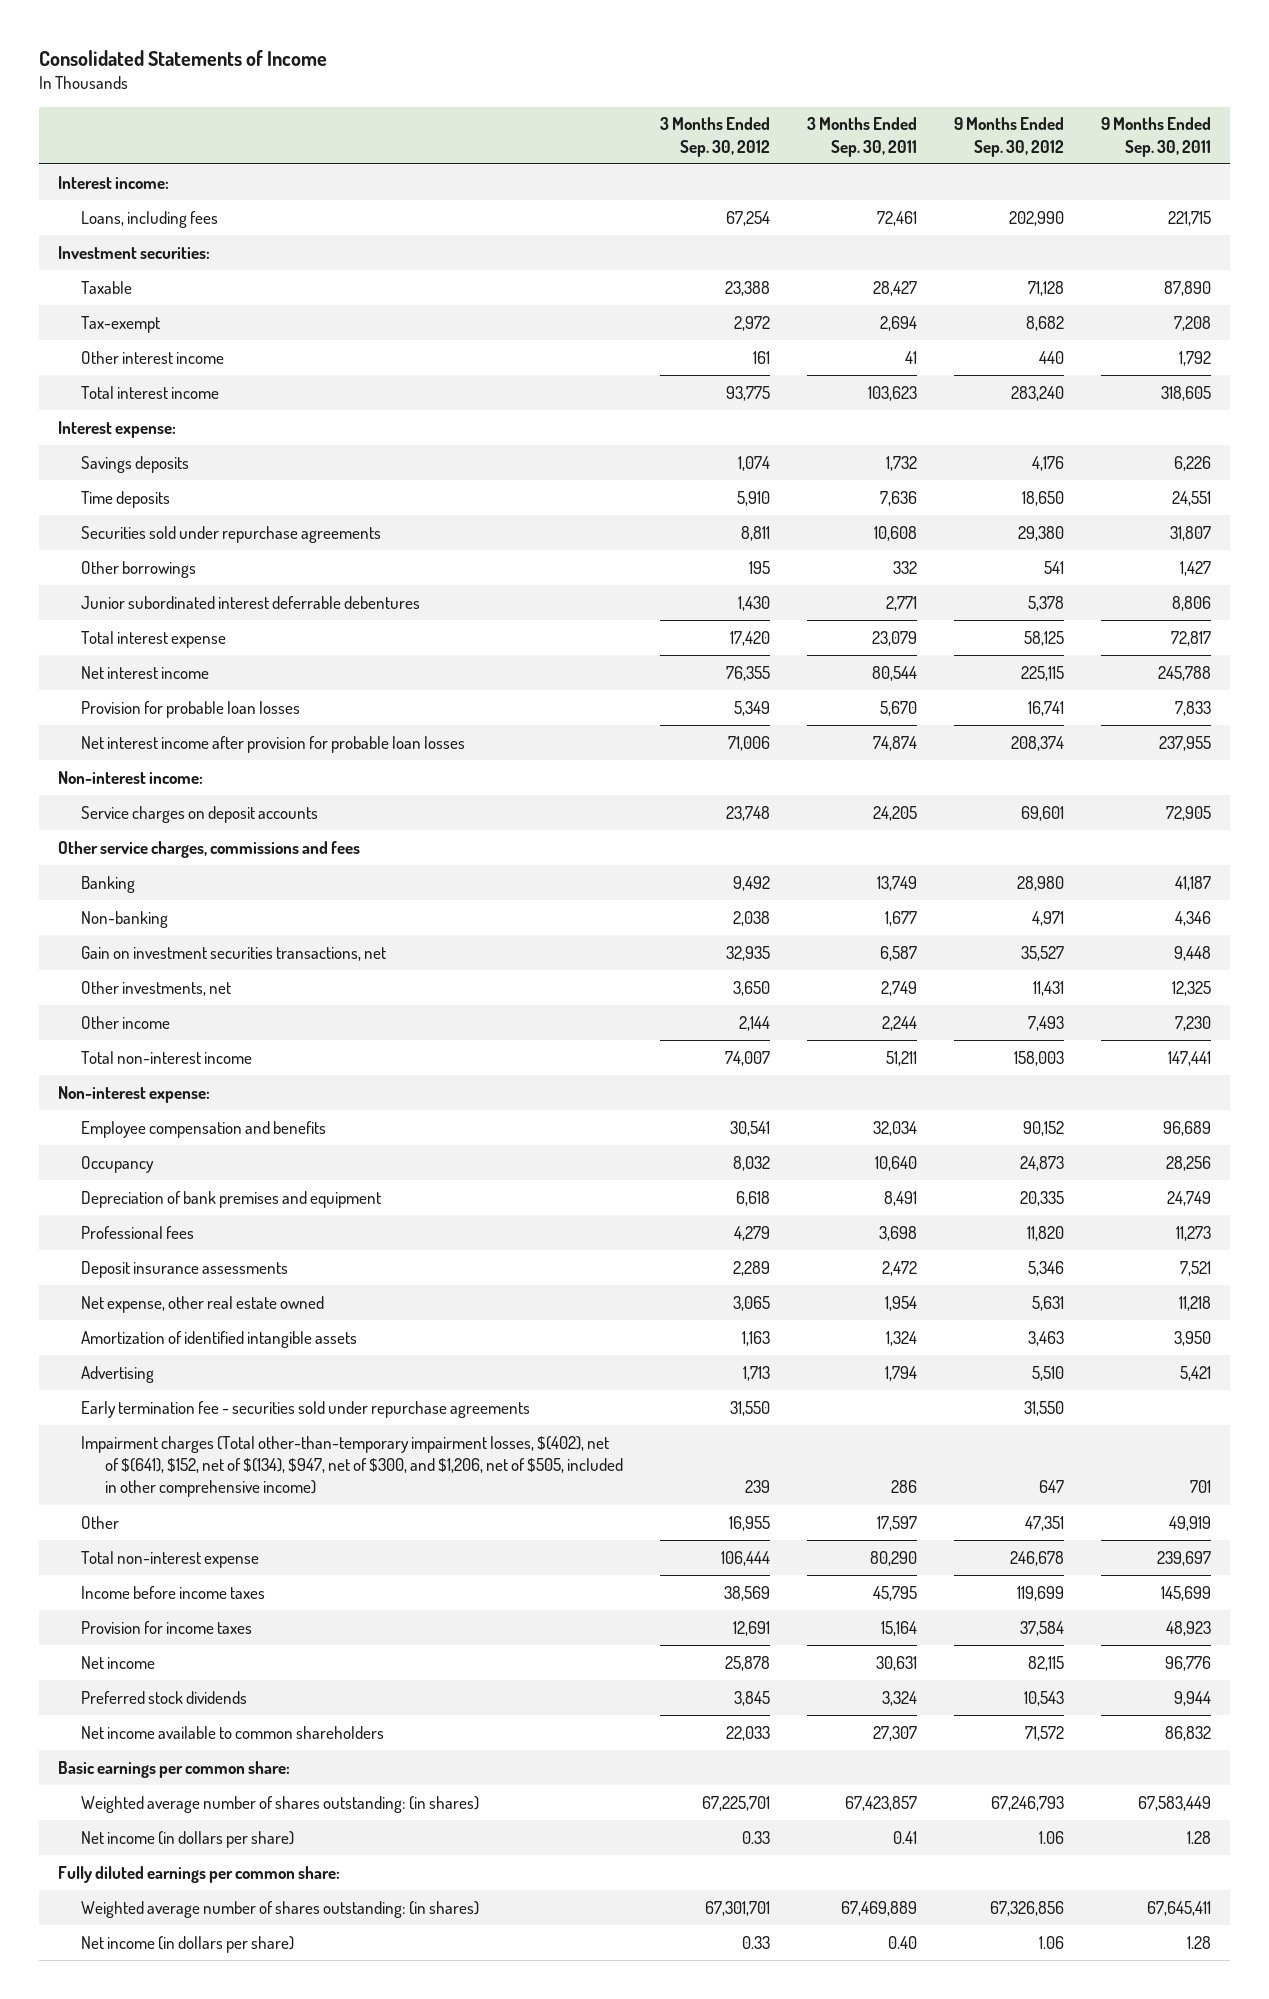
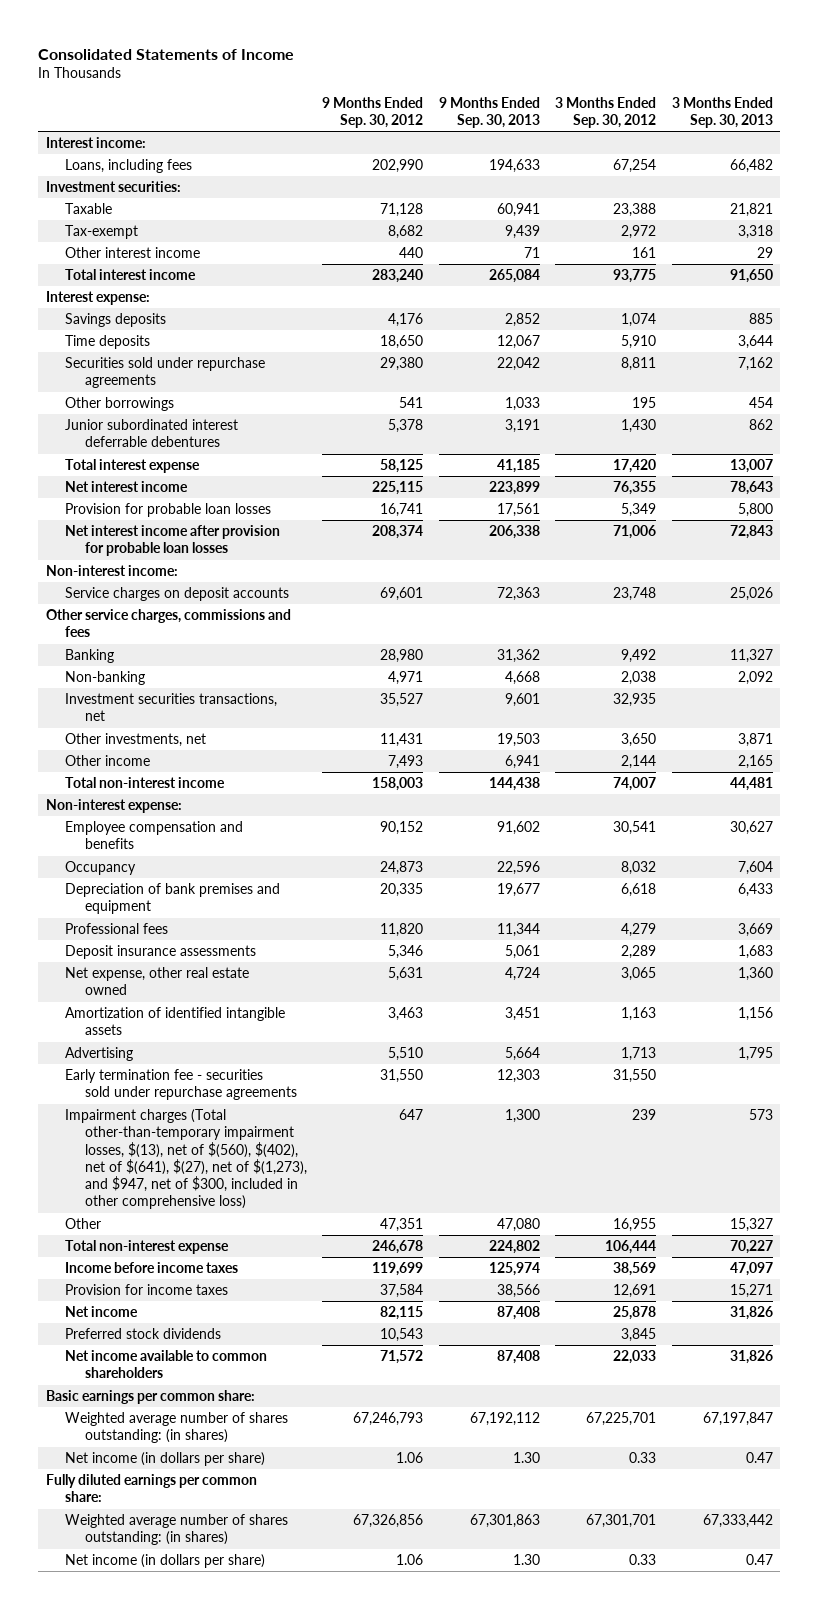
[807,117,918,157] 3 Months Ended Sep. 30, 2011 -> none
[1101,117,1212,157] 9 Months Ended Sep. 30, 2011 -> none
none -> [438,96,540,129] 9 Months Ended Sep. 30, 2013
none -> [671,96,773,129] 3 Months Ended Sep. 30, 2013
[81,945,387,961] Gain on investment securities transactions, net -> [65,693,278,722] Investment securities transactions, net
[81,1435,623,1498] Impairment charges (Total other-than-temporary impairment losses, $(402), net of $(641), $152, net of $(134), $947, net of $300, and $1,206, net of $505, included in other comprehensive income) -> [65,1109,307,1210] Impairment charges (Total other-than-temporary impairment losses, $(13), net of $(560), $(402), net of $(641), $(27), net of $(1,273), and $947, net of $300, included in other comprehensive loss)

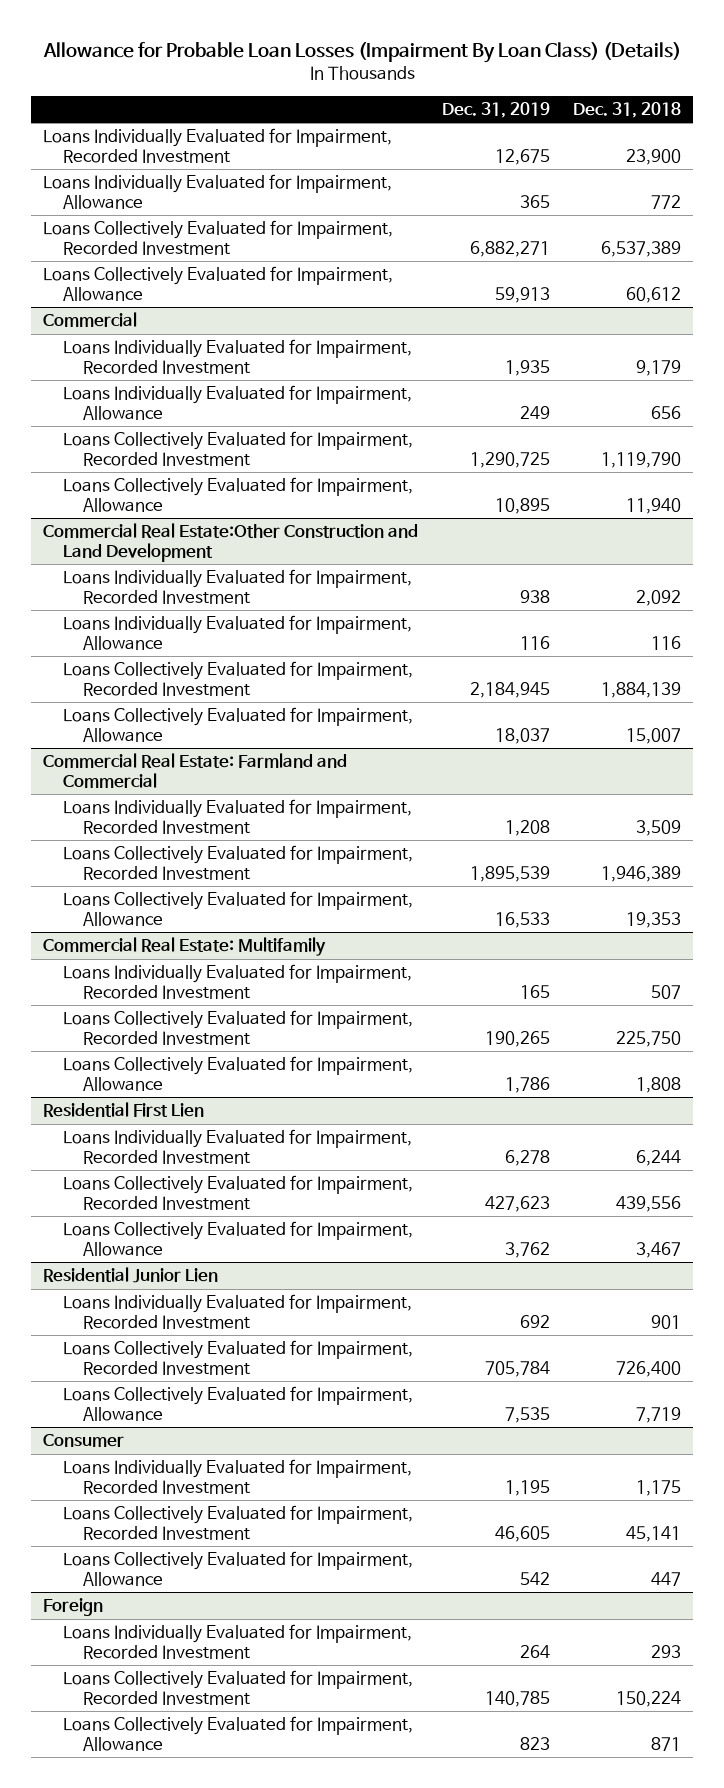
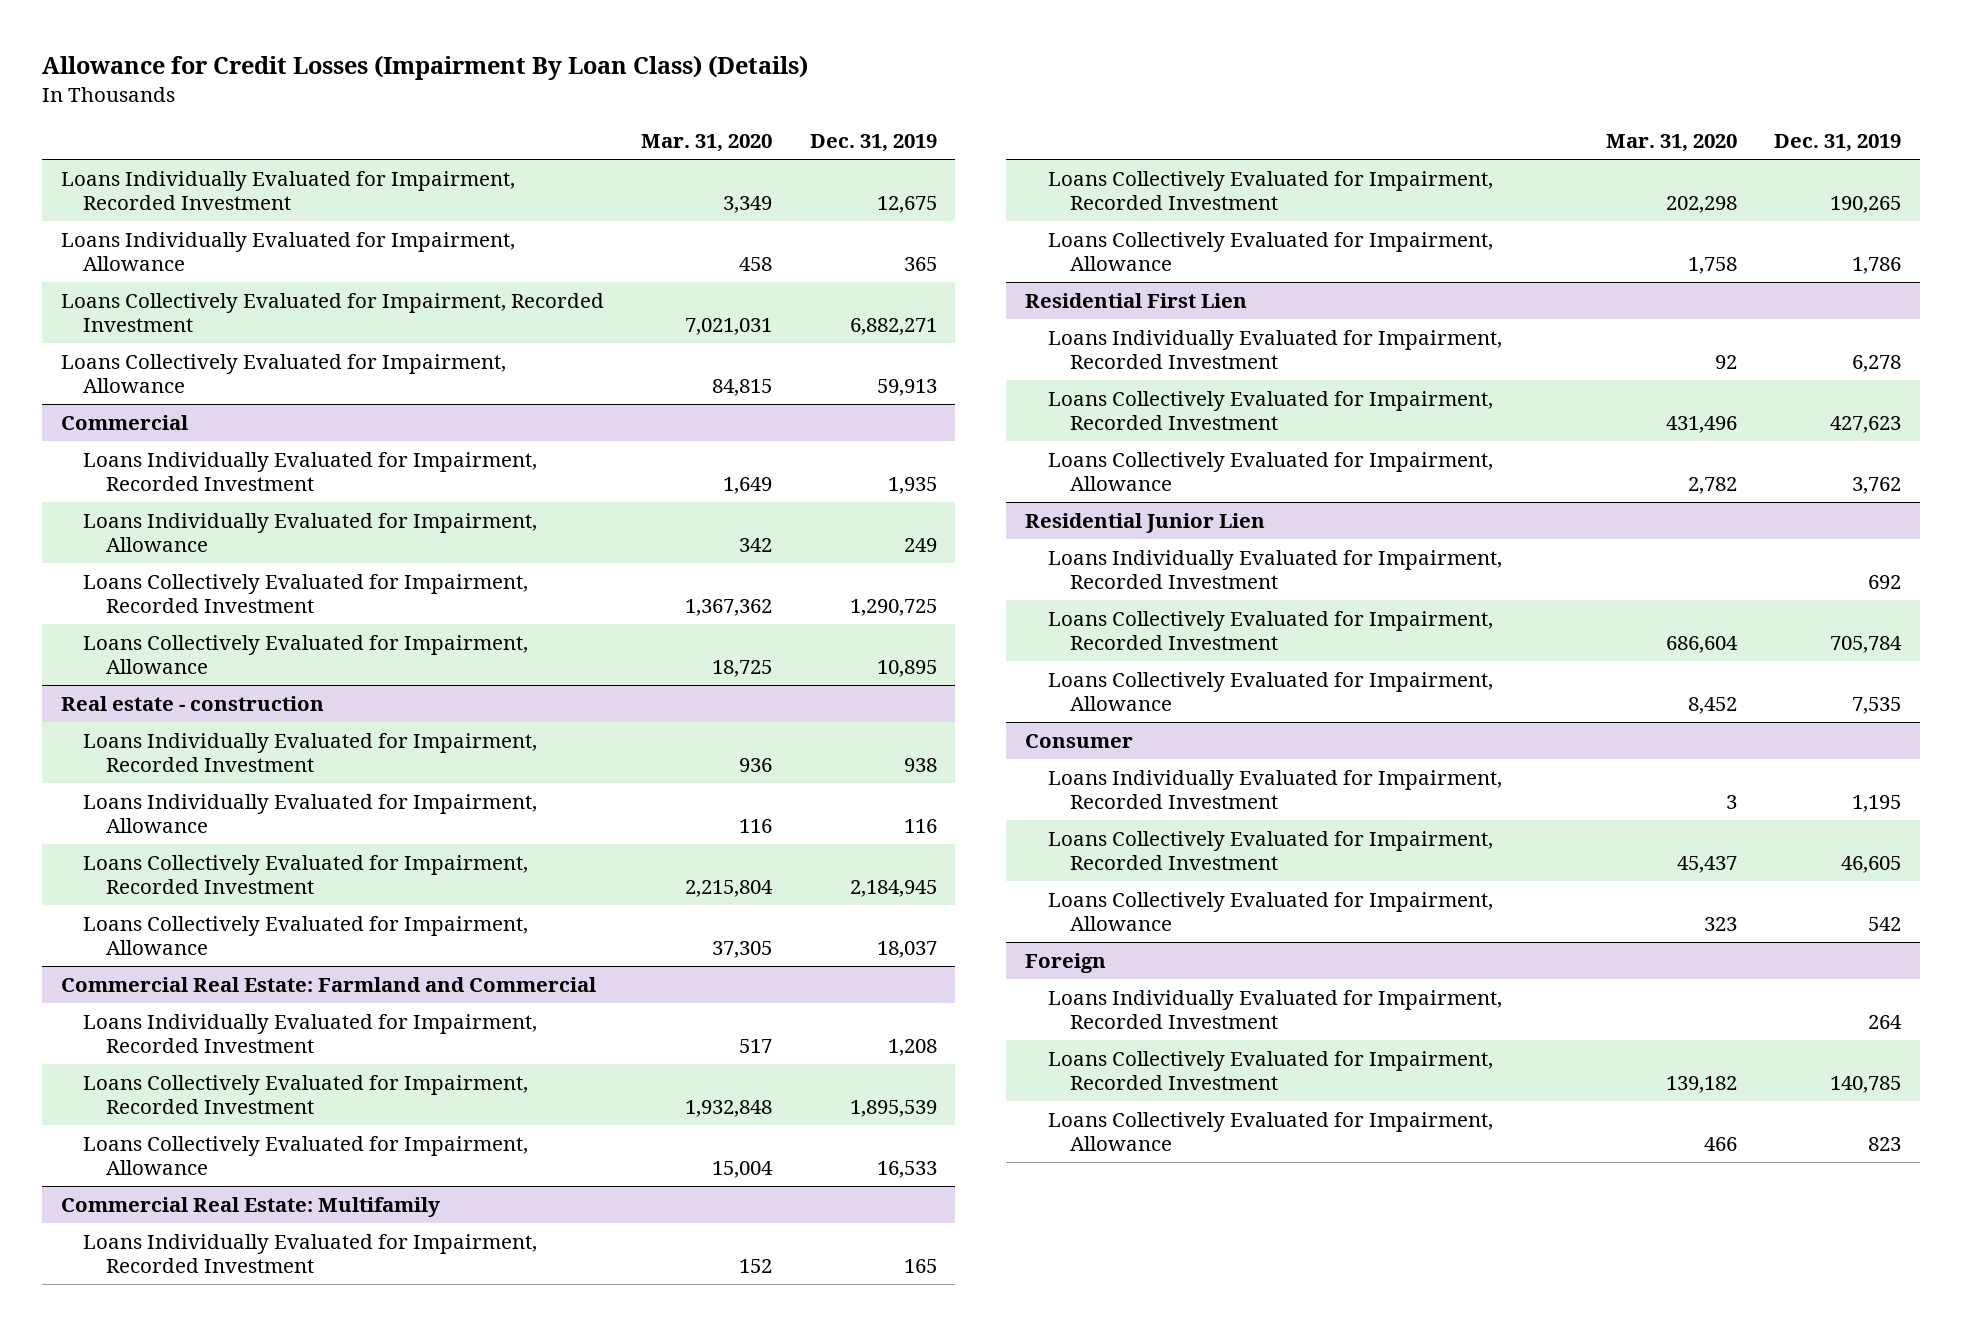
[43,41,682,63] Allowance for Probable Loan Losses (Impairment By Loan Class) (Details) -> [42,55,809,81] Allowance for Credit Losses (Impairment By Loan Class) (Details)
[573,101,682,118] Dec. 31, 2018 -> none
none -> [641,133,773,152] Mar. 31, 2020
[42,523,418,562] Commercial Real Estate:Other Construction and Land Development -> [61,695,325,711] Real estate - construction

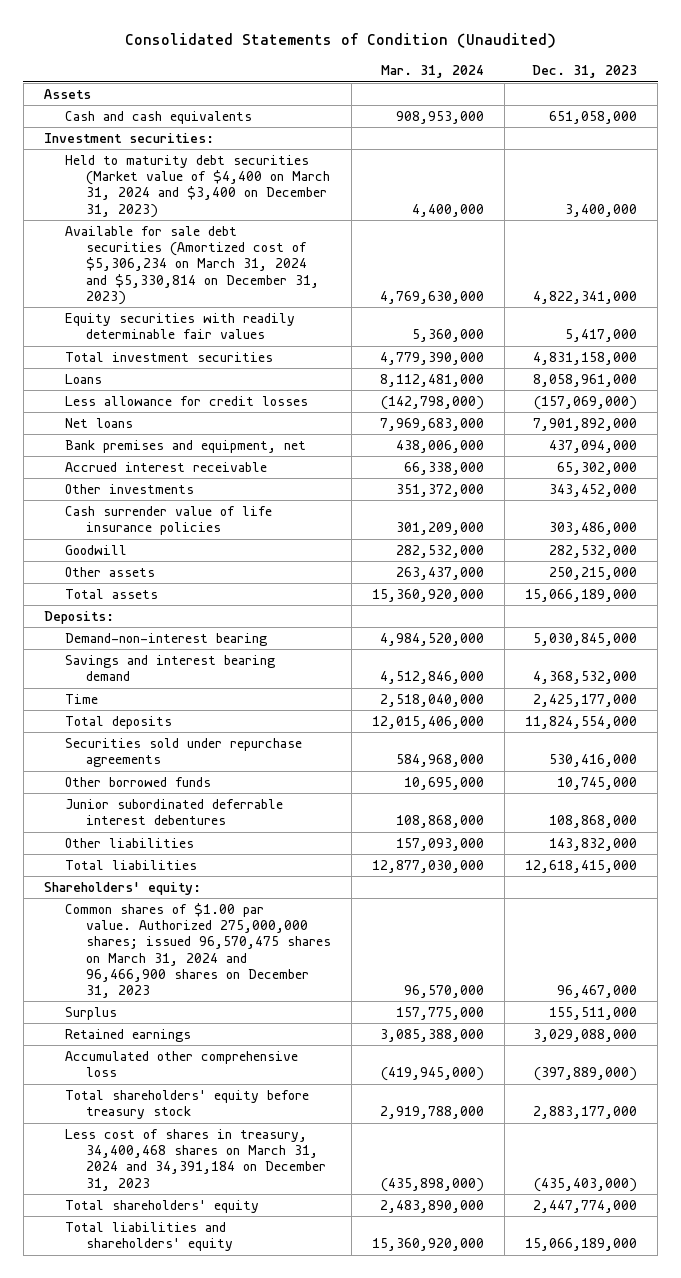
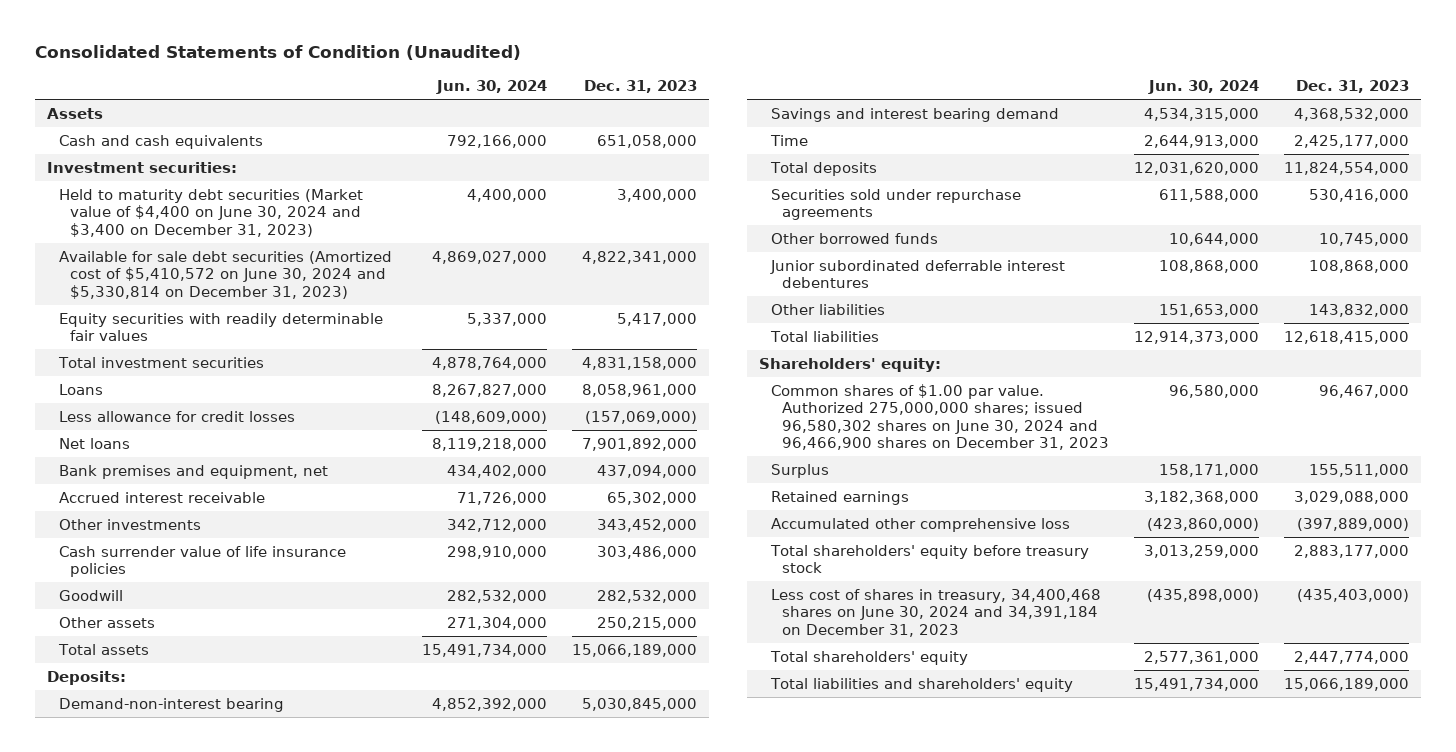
[380,65,484,79] Mar. 31, 2024 -> none
none -> [436,80,548,95] Jun. 30, 2024
[64,155,330,218] Held to maturity debt securities (Market value of $4,400 on March 31, 2024 and $3,400 on December 31, 2023) -> [58,188,363,237] Held to maturity debt securities (Market value of $4,400 on June 30, 2024 and $3,400 on December 31, 2023)
[64,226,319,305] Available for sale debt securities (Amortized cost of $5,306,234 on March 31, 2024 and $5,330,814 on December 31, 2023) -> [58,250,392,299] Available for sale debt securities (Amortized cost of $5,410,572 on June 30, 2024 and $5,330,814 on December 31, 2023)
[64,903,331,999] Common shares of $1.00 par value. Authorized 275,000,000 shares; issued 96,570,475 shares on March 31, 2024 and 96,466,900 shares on December 31, 2023 -> [770,383,1110,450] Common shares of $1.00 par value. Authorized 275,000,000 shares; issued 96,580,302 shares on June 30, 2024 and 96,466,900 shares on December 31, 2023
[64,1129,326,1191] Less cost of shares in treasury, 34,400,468 shares on March 31, 2024 and 34,391,184 on December 31, 2023 -> [770,588,1101,637] Less cost of shares in treasury, 34,400,468 shares on June 30, 2024 and 34,391,184 on December 31, 2023

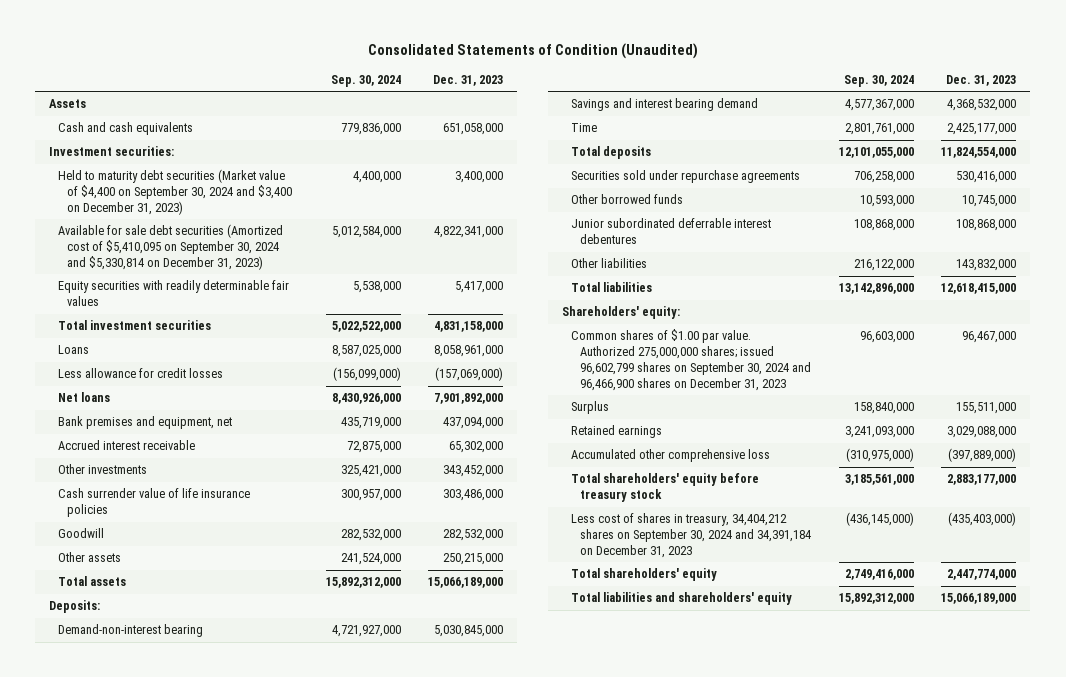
[436,80,548,95] Jun. 30, 2024 -> none
none -> [330,74,401,87] Sep. 30, 2024
[58,188,363,237] Held to maturity debt securities (Market value of $4,400 on June 30, 2024 and $3,400 on December 31, 2023) -> [58,169,293,216] Held to maturity debt securities (Market value of $4,400 on September 30, 2024 and $3,400 on December 31, 2023)
[58,250,392,299] Available for sale debt securities (Amortized cost of $5,410,572 on June 30, 2024 and $5,330,814 on December 31, 2023) -> [58,224,284,271] Available for sale debt securities (Amortized cost of $5,410,095 on September 30, 2024 and $5,330,814 on December 31, 2023)
[770,383,1110,450] Common shares of $1.00 par value. Authorized 275,000,000 shares; issued 96,580,302 shares on June 30, 2024 and 96,466,900 shares on December 31, 2023 -> [571,329,812,391] Common shares of $1.00 par value. Authorized 275,000,000 shares; issued 96,602,799 shares on September 30, 2024 and 96,466,900 shares on December 31, 2023
[770,588,1101,637] Less cost of shares in treasury, 34,400,468 shares on June 30, 2024 and 34,391,184 on December 31, 2023 -> [571,513,812,559] Less cost of shares in treasury, 34,404,212 shares on September 30, 2024 and 34,391,184 on December 31, 2023

